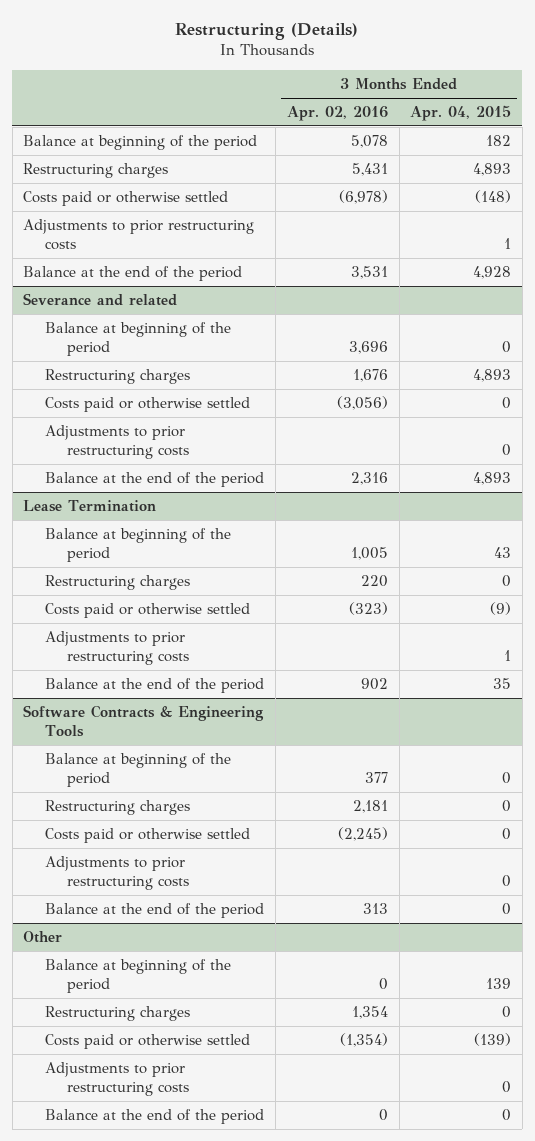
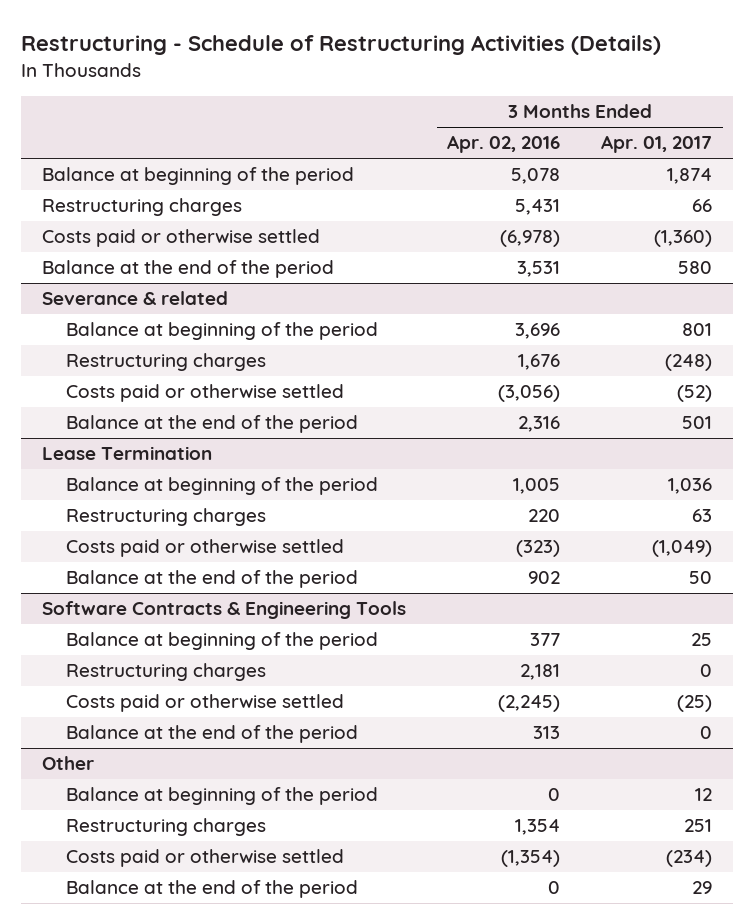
[175,23,359,41] Restructuring (Details) -> [21,34,662,55] Restructuring - Schedule of Restructuring Activities (Details)
[410,105,512,122] Apr. 04, 2015 -> none
none -> [601,135,713,154] Apr. 01, 2017
[23,219,255,251] Adjustments to prior restructuring costs -> none
[23,293,178,307] Severance and related -> [41,291,228,306] Severance & related
[45,425,190,460] Adjustments to prior restructuring costs -> none
[45,631,190,666] Adjustments to prior restructuring costs -> none
[45,856,190,891] Adjustments to prior restructuring costs -> none
[45,1062,190,1097] Adjustments to prior restructuring costs -> none

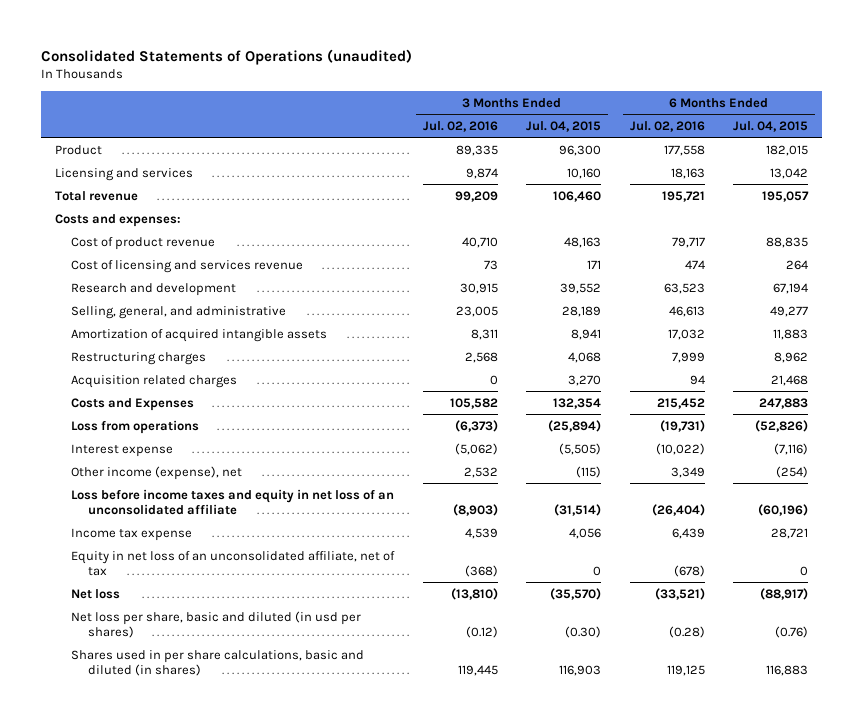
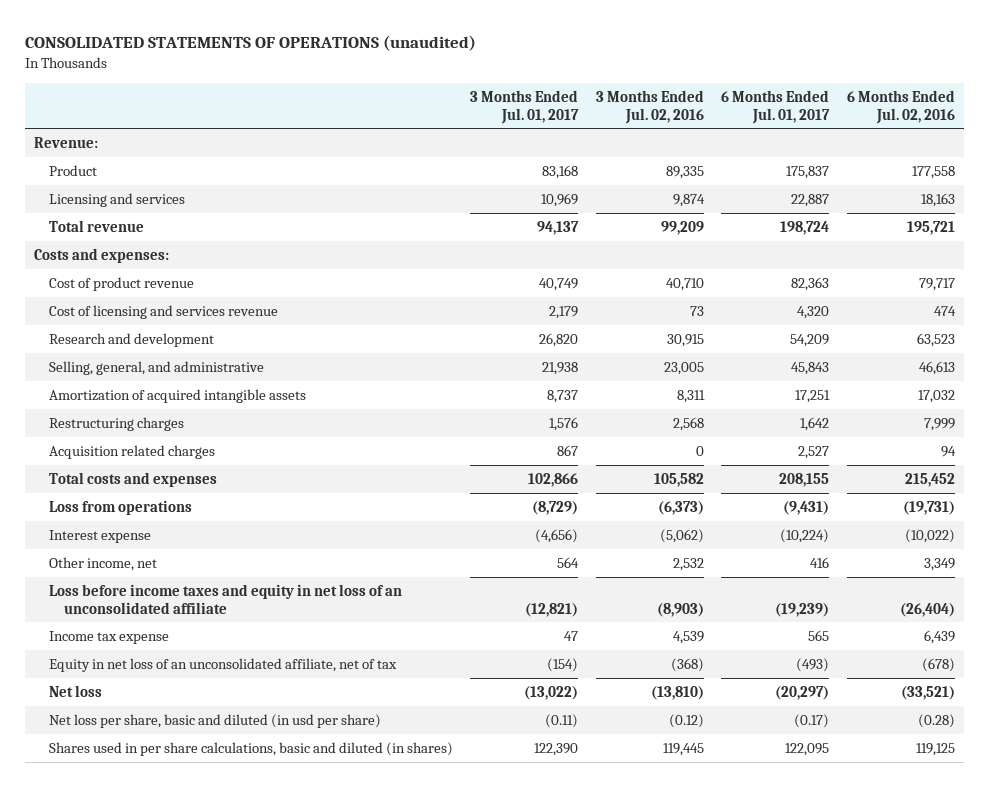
[40,48,412,65] Consolidated Statements of Operations (unaudited) -> [24,34,476,51] CONSOLIDATED STATEMENTS OF OPERATIONS (unaudited)
[526,121,602,133] Jul. 04, 2015 -> none
[733,121,809,133] Jul. 04, 2015 -> none
none -> [470,89,580,124] 3 Months Ended Jul. 01, 2017
none -> [721,89,831,124] 6 Months Ended Jul. 01, 2017
none -> [33,136,98,148] Revenue:
[71,397,195,411] Costs and Expenses -> [48,471,217,487] Total costs and expenses
[71,465,243,480] Other income (expense), net -> [48,556,157,571] Other income, net
[71,610,362,638] Net loss per share, basic and diluted (in usd per shares) -> [48,713,381,728] Net loss per share, basic and diluted (in usd per share)

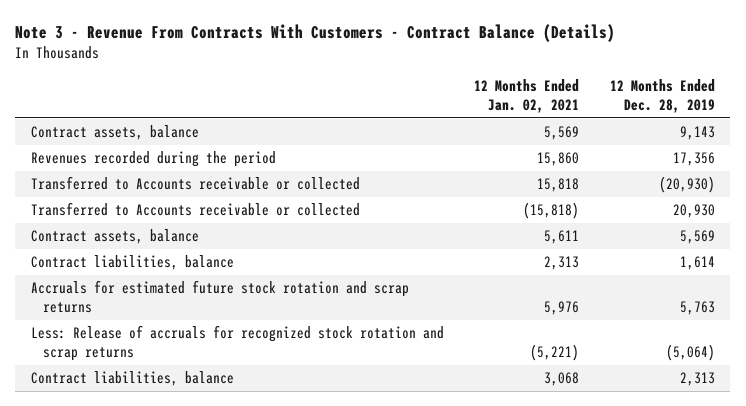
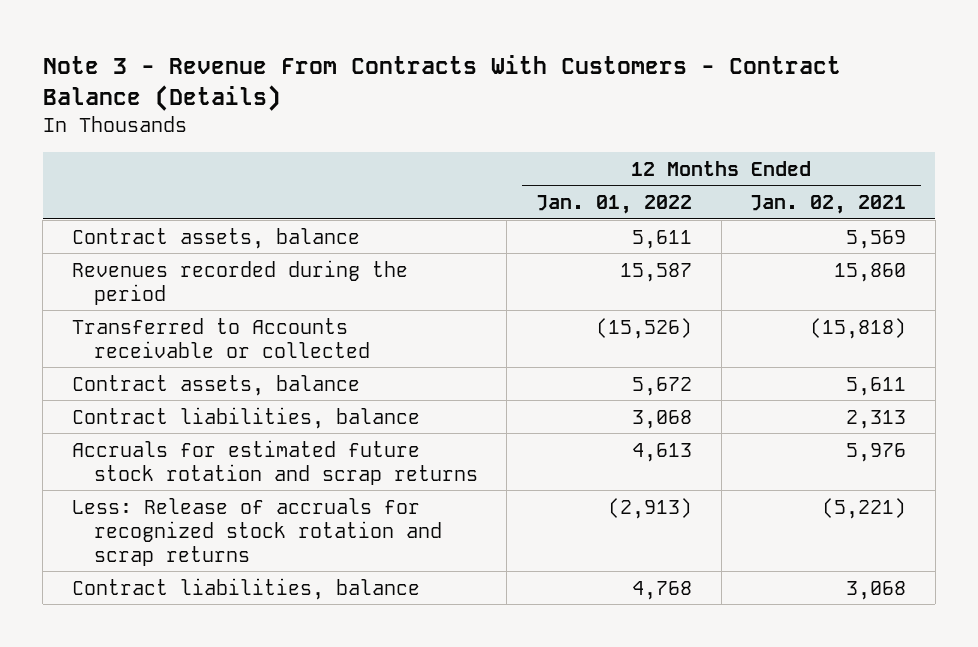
[609,78,715,113] 12 Months Ended Dec. 28, 2019 -> none
none -> [536,195,693,215] Jan. 01, 2022
[30,175,360,190] Transferred to Accounts receivable or collected -> none

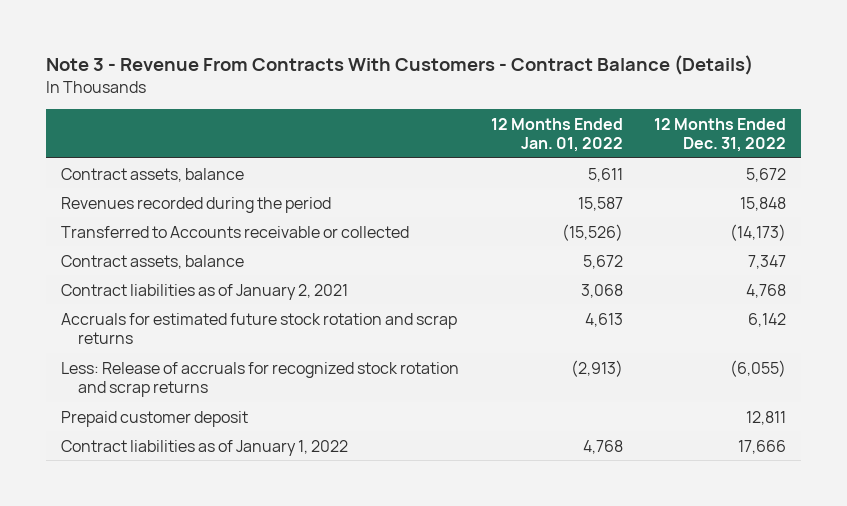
[750,195,907,215] Jan. 02, 2021 -> none
none -> [653,117,786,153] 12 Months Ended Dec. 31, 2022
[71,406,420,429] Contract liabilities, balance -> [61,283,349,300] Contract liabilities as of January 2, 2021
none -> [61,410,249,427] Prepaid customer deposit
[71,577,420,600] Contract liabilities, balance -> [61,439,349,456] Contract liabilities as of January 1, 2022

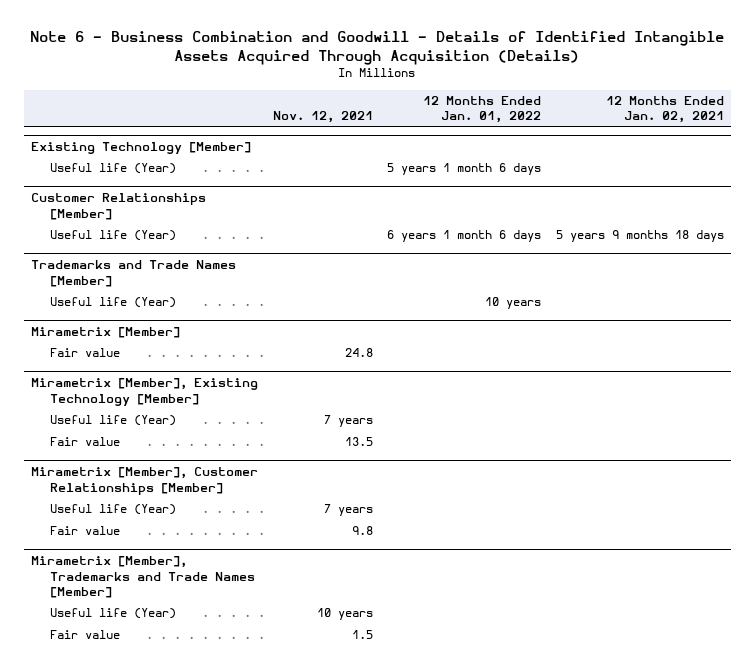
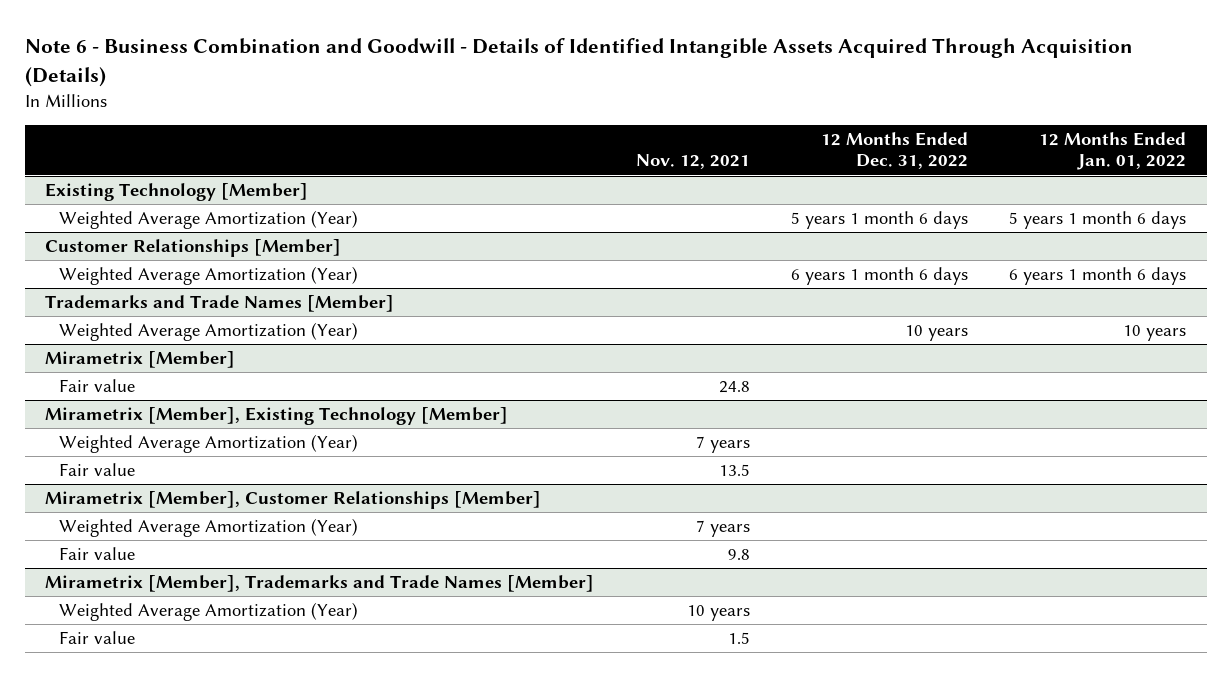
[605,95,724,124] 12 Months Ended Jan. 02, 2021 -> none
none -> [820,132,968,170] 12 Months Ended Dec. 31, 2022
[50,163,177,175] Useful life (Year) -> [58,210,358,230] Weighted Average Amortization (Year)
[50,230,177,242] Useful life (Year) -> [58,266,358,286] Weighted Average Amortization (Year)
[50,297,177,309] Useful life (Year) -> [58,322,358,342] Weighted Average Amortization (Year)
[50,415,177,427] Useful life (Year) -> [58,434,358,454] Weighted Average Amortization (Year)
[50,504,177,516] Useful life (Year) -> [58,518,358,538] Weighted Average Amortization (Year)
[50,608,177,620] Useful life (Year) -> [58,602,358,622] Weighted Average Amortization (Year)

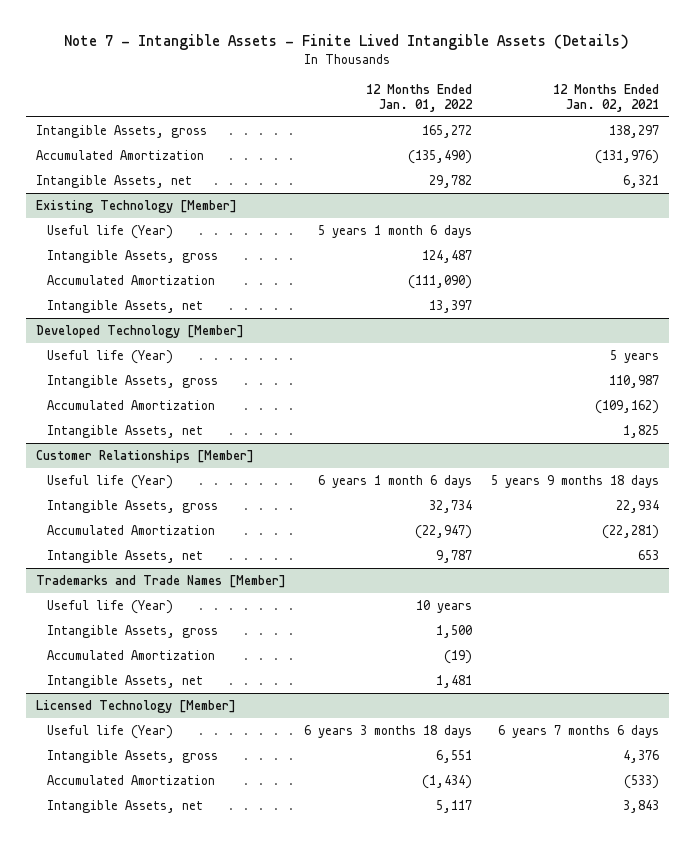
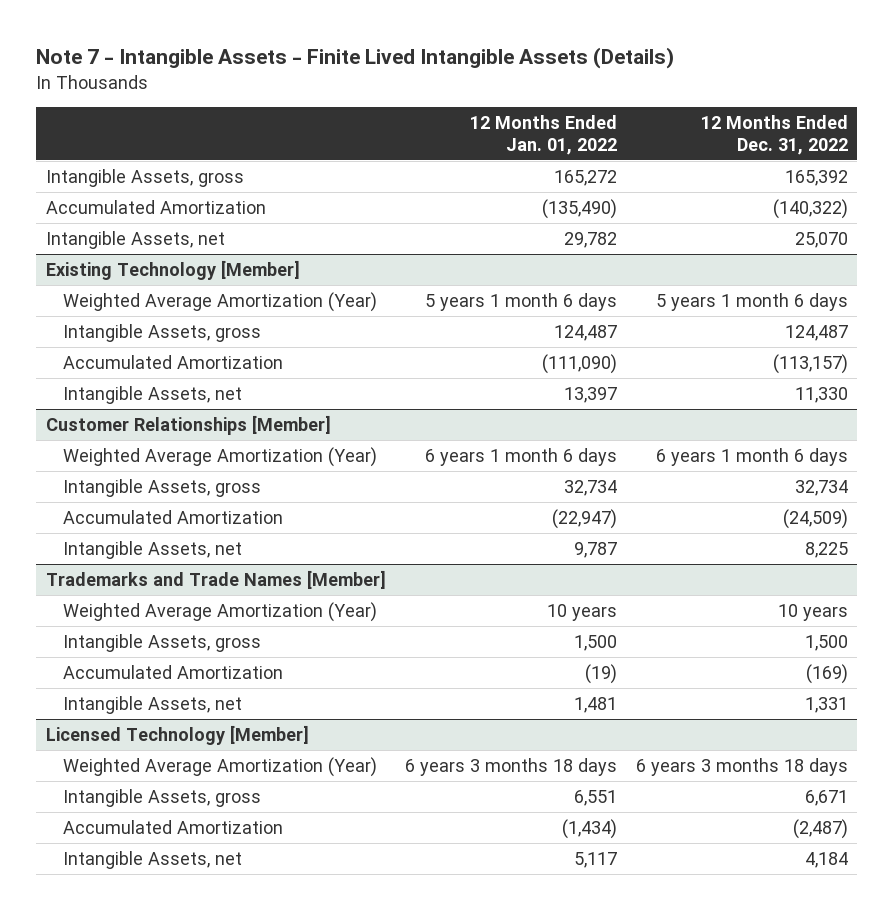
[553,83,660,112] 12 Months Ended Jan. 02, 2021 -> none
none -> [700,115,848,155] 12 Months Ended Dec. 31, 2022
[47,224,174,239] Useful life (Year) -> [62,292,377,313] Weighted Average Amortization (Year)
[35,324,244,338] Developed Technology [Member] -> none
[47,349,174,364] Useful life (Year) -> none
[47,374,219,388] Intangible Assets, gross -> none
[47,399,216,410] Accumulated Amortization -> none
[47,424,204,438] Intangible Assets, net -> none
[47,474,174,489] Useful life (Year) -> [62,447,377,468] Weighted Average Amortization (Year)
[47,599,174,614] Useful life (Year) -> [62,602,377,623] Weighted Average Amortization (Year)
[47,724,174,739] Useful life (Year) -> [62,757,377,778] Weighted Average Amortization (Year)

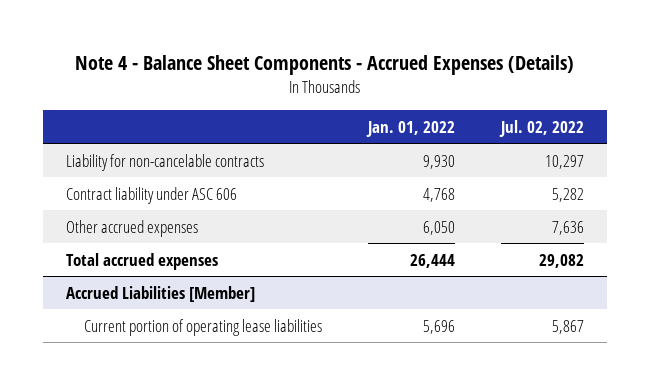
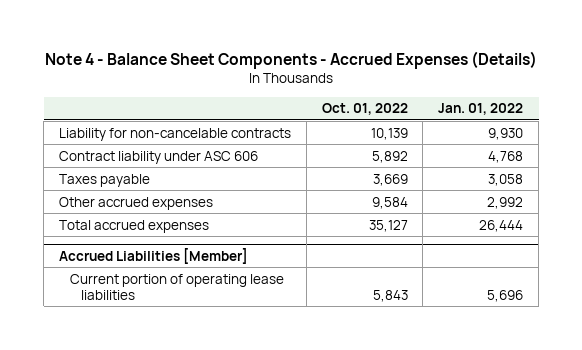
[499,119,585,137] Jul. 02, 2022 -> none
none -> [321,103,408,116] Oct. 01, 2022
none -> [58,173,150,187] Taxes payable
[423,220,456,235] 6,050 -> [487,196,524,209] 2,992

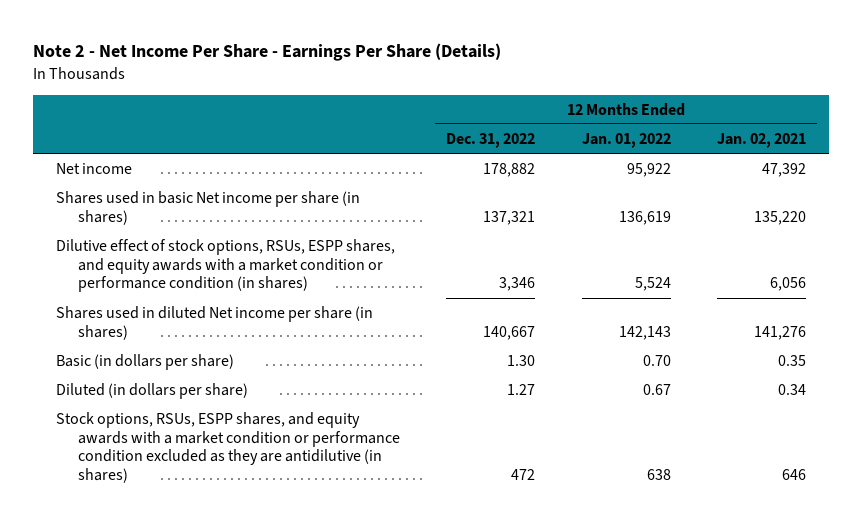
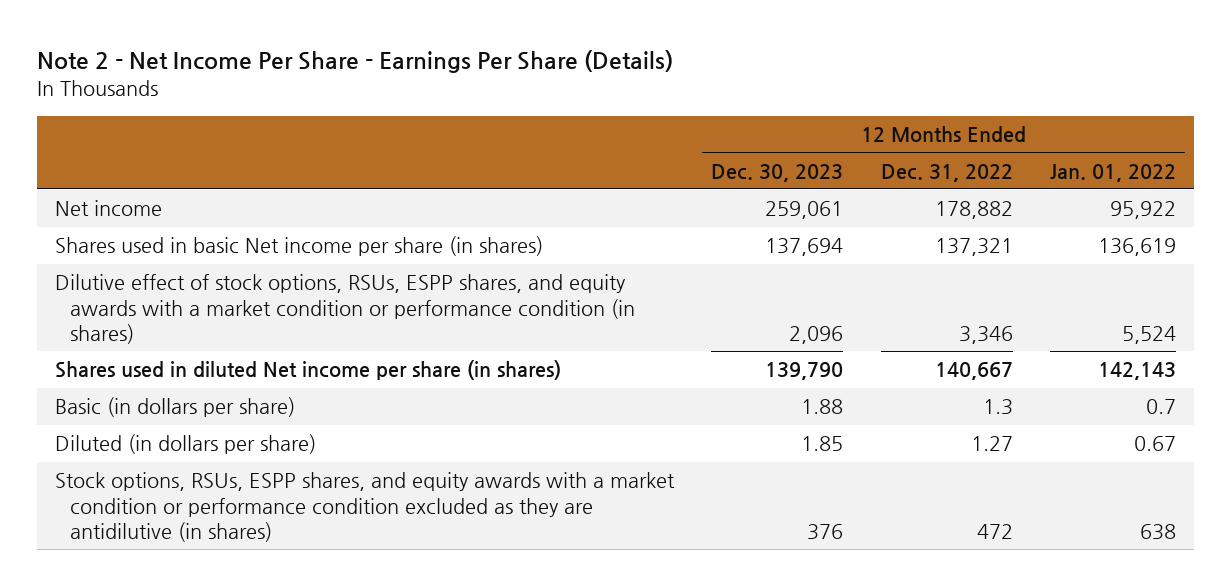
[716,132,806,148] Jan. 02, 2021 -> none
none -> [711,163,844,182] Dec. 30, 2023
[507,354,536,366] 1.30 -> [982,399,1013,416] 1.3
[642,354,671,366] 0.70 -> [1145,399,1176,415] 0.7

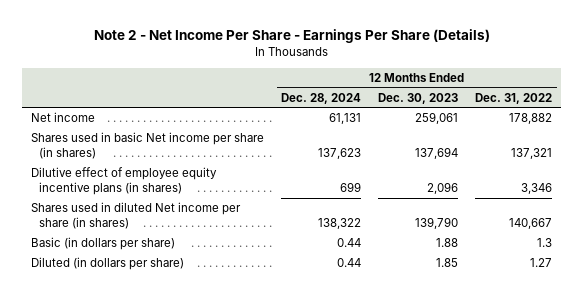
[1049,163,1176,182] Jan. 01, 2022 -> none
none -> [281,92,362,104] Dec. 28, 2024
[55,274,636,344] Dilutive effect of stock options, RSUs, ESPP shares, and equity awards with a market condition or performance condition (in shares) -> [30,167,217,195] Dilutive effect of employee equity incentive plans (in shares)
[55,472,676,542] Stock options, RSUs, ESPP shares, and equity awards with a market condition or performance condition excluded as they are antidilutive (in shares) -> none

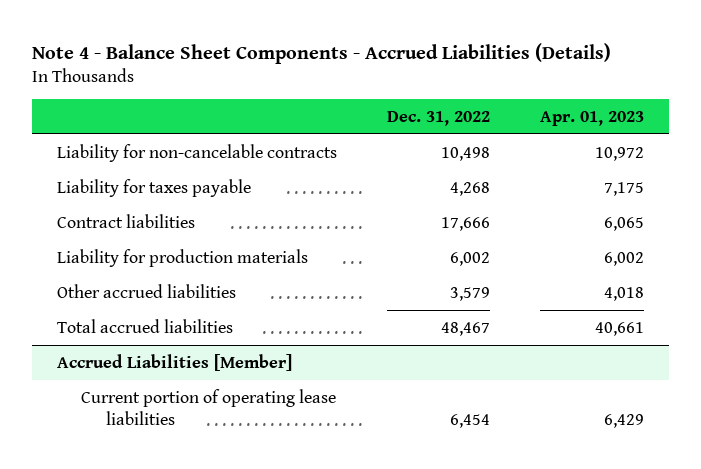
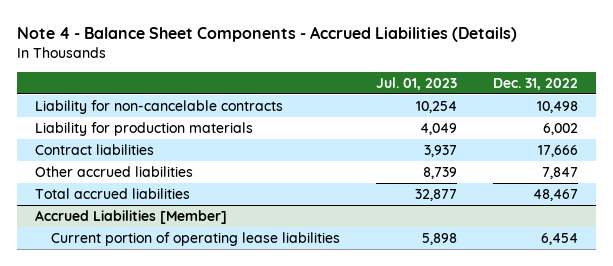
[540,110,645,126] Apr. 01, 2023 -> none
none -> [375,76,457,90] Jul. 01, 2023
[56,178,251,197] Liability for taxes payable -> none
[56,213,195,228] Contract liabilities -> [35,143,155,155] Contract liabilities
[450,286,491,301] 3,579 -> [541,166,578,179] 7,847

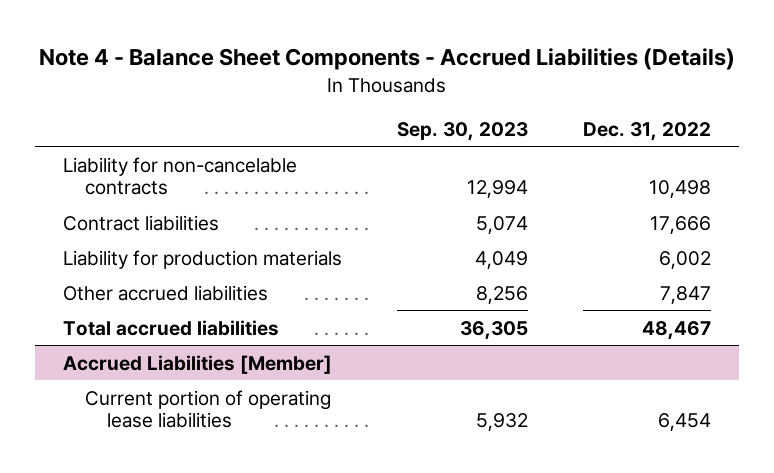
[375,76,457,90] Jul. 01, 2023 -> none
none -> [396,121,528,141] Sep. 30, 2023
[35,121,254,136] Liability for production materials -> [62,249,342,269] Liability for production materials

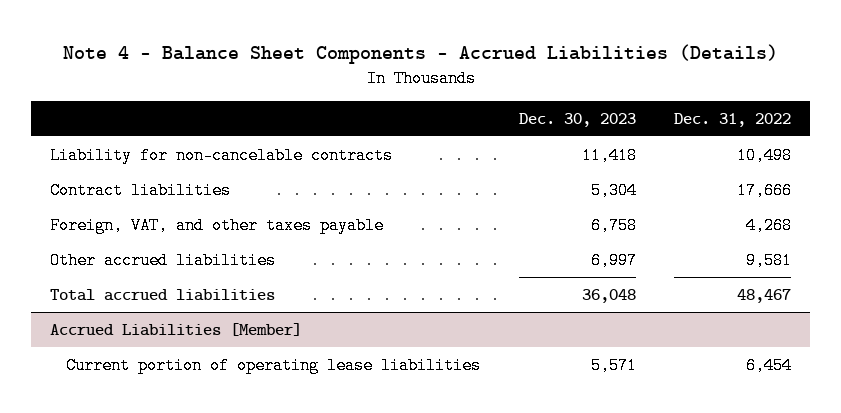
[396,121,528,141] Sep. 30, 2023 -> none
none -> [518,112,636,127] Dec. 30, 2023
[62,249,342,269] Liability for production materials -> none
none -> [50,216,385,234] Foreign, VAT, and other taxes payable
[660,285,712,304] 7,847 -> [745,251,792,269] 9,581

